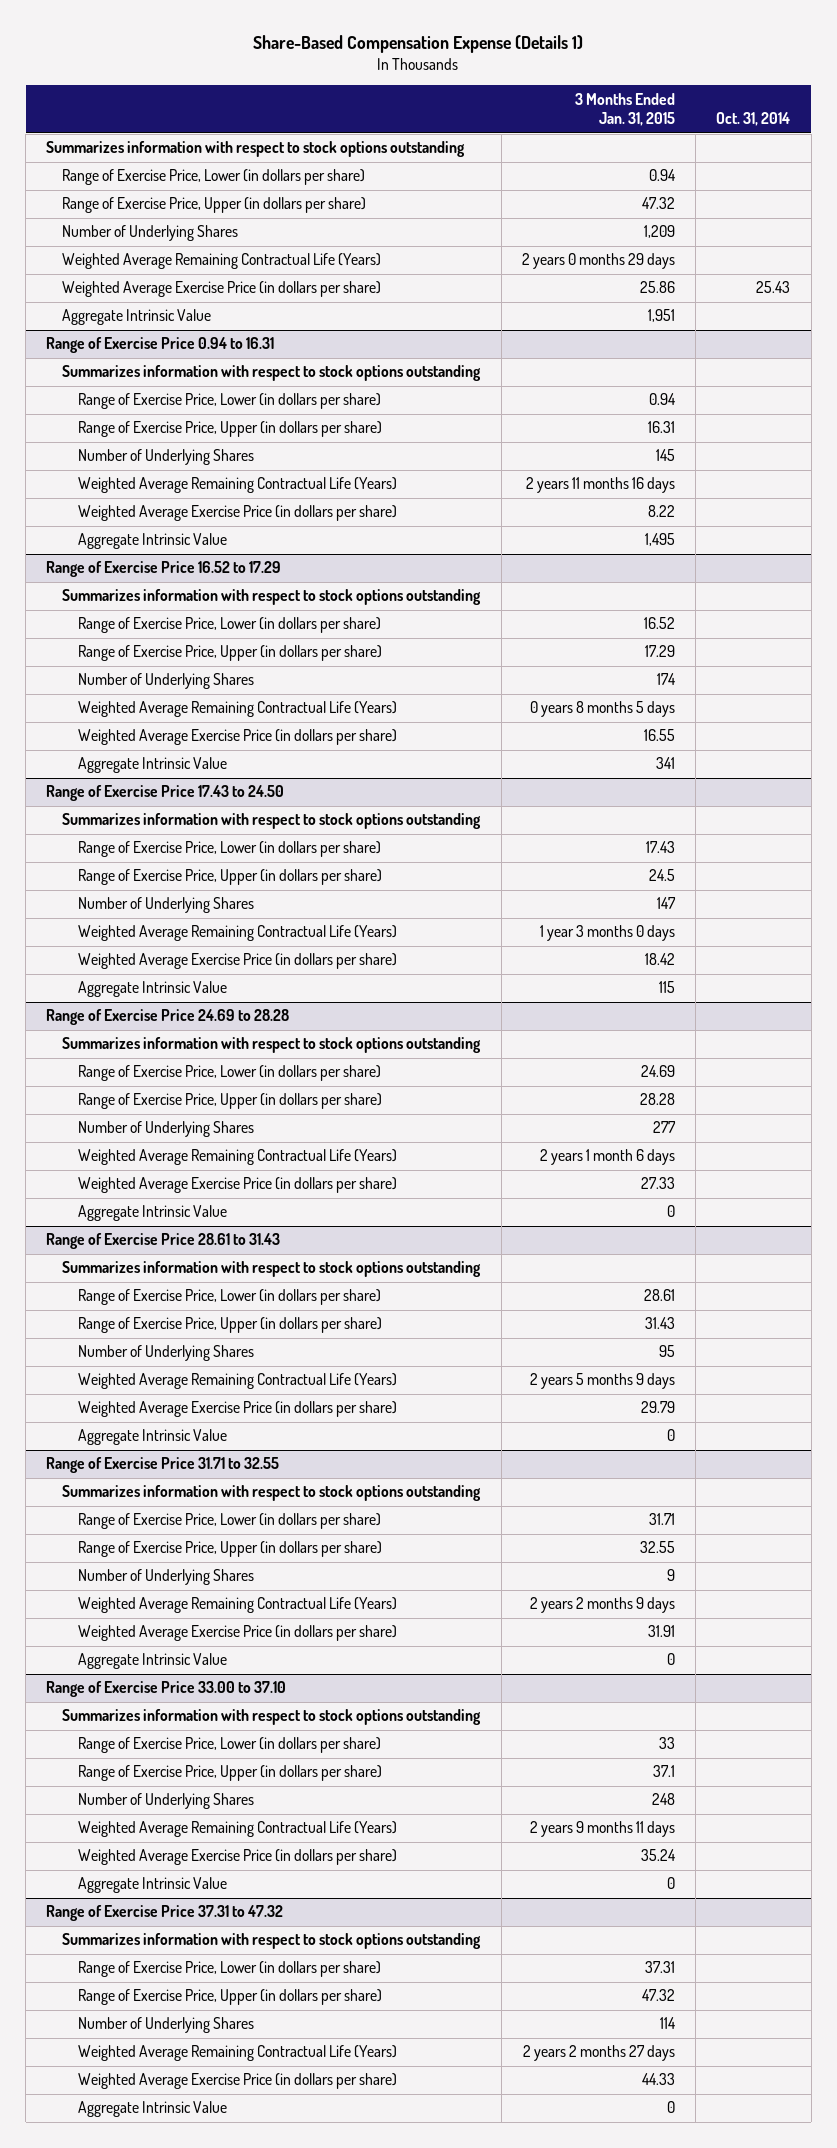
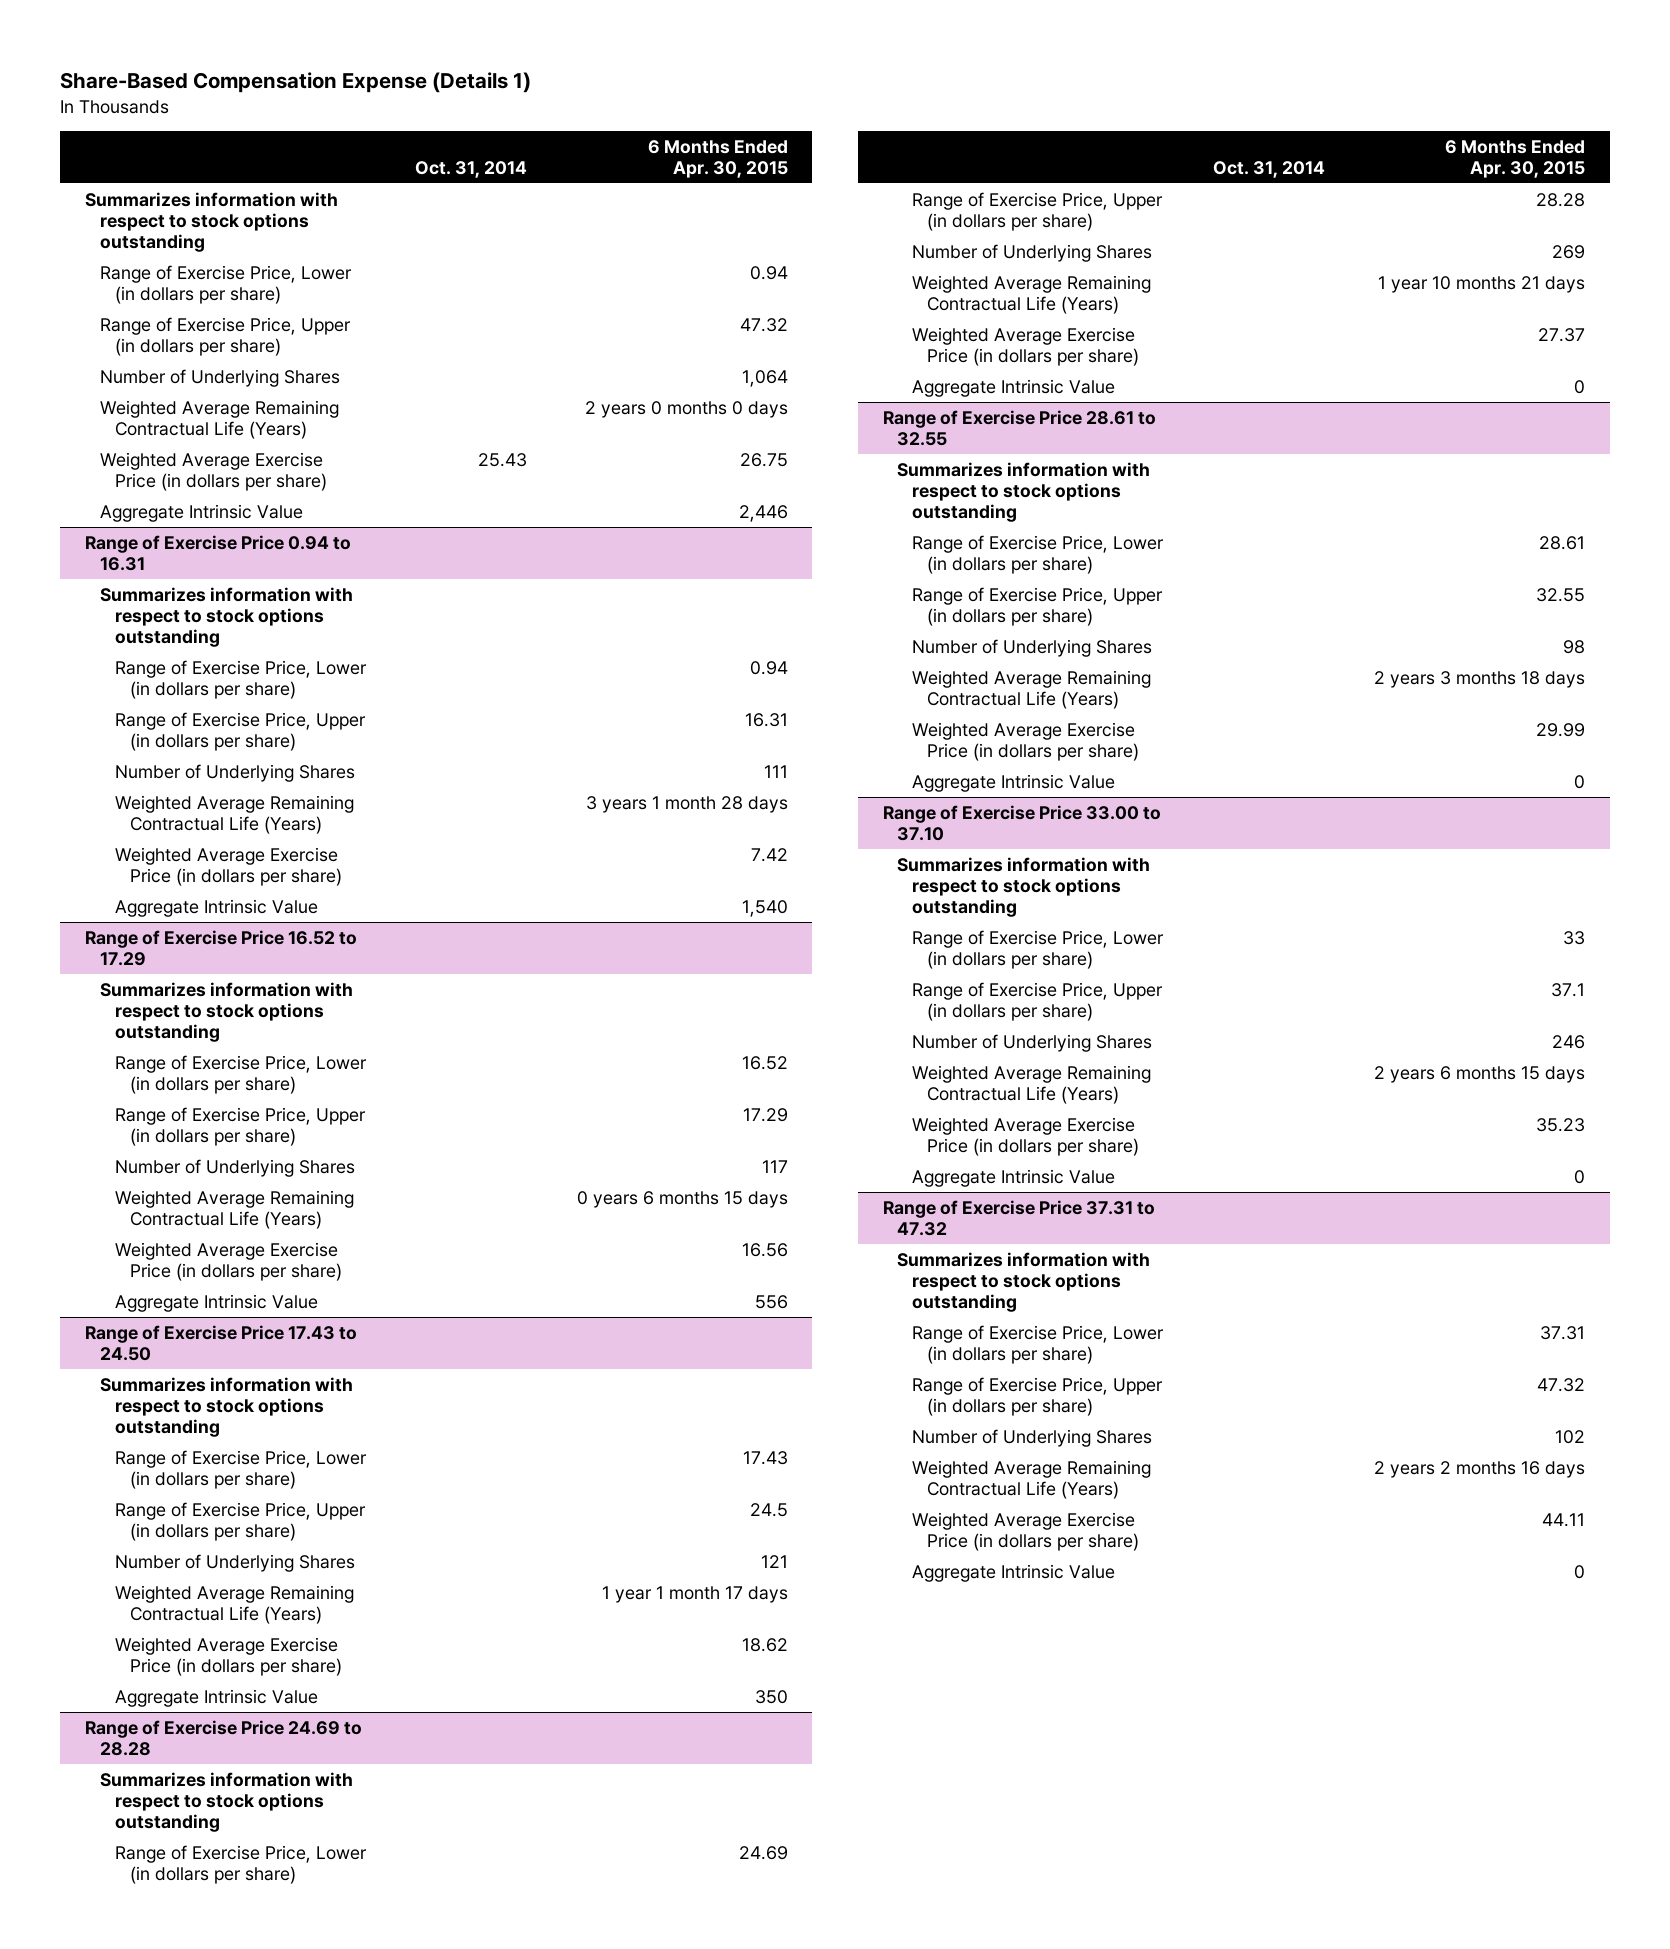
[574,92,675,127] 3 Months Ended Jan. 31, 2015 -> none
none -> [647,140,788,178] 6 Months Ended Apr. 30, 2015
[46,1233,281,1250] Range of Exercise Price 28.61 to 31.43 -> [882,409,1156,446] Range of Exercise Price 28.61 to 32.55
[46,1457,280,1474] Range of Exercise Price 31.71 to 32.55 -> none
[62,1485,482,1502] Summarizes information with respect to stock options outstanding -> none
[78,1513,382,1530] Range of Exercise Price, Lower (in dollars per share) -> none
[78,1541,383,1558] Range of Exercise Price, Upper (in dollars per share) -> none
[78,1569,255,1586] Number of Underlying Shares -> none
[78,1597,398,1614] Weighted Average Remaining Contractual Life (Years) -> none
[78,1625,398,1642] Weighted Average Exercise Price (in dollars per share) -> none
[78,1653,228,1670] Aggregate Intrinsic Value -> none

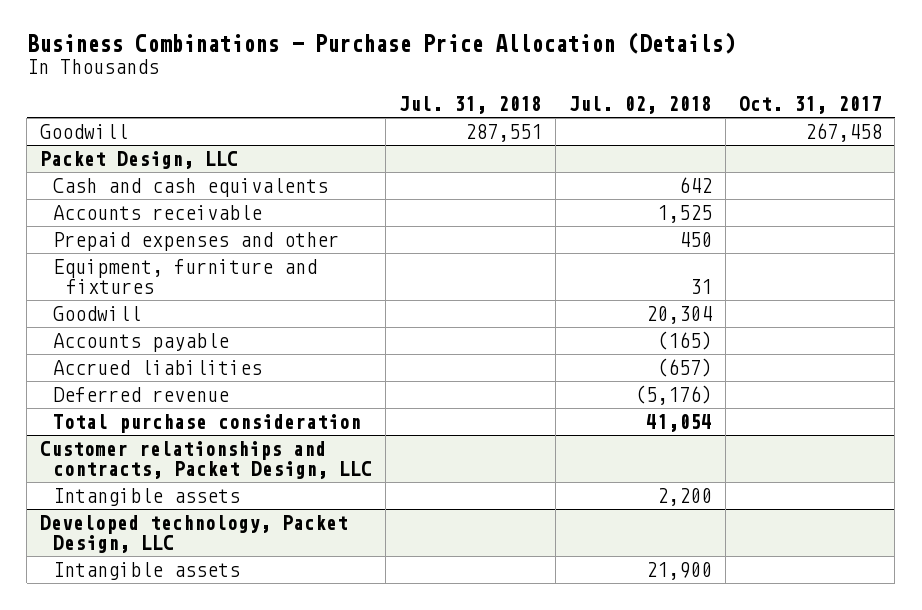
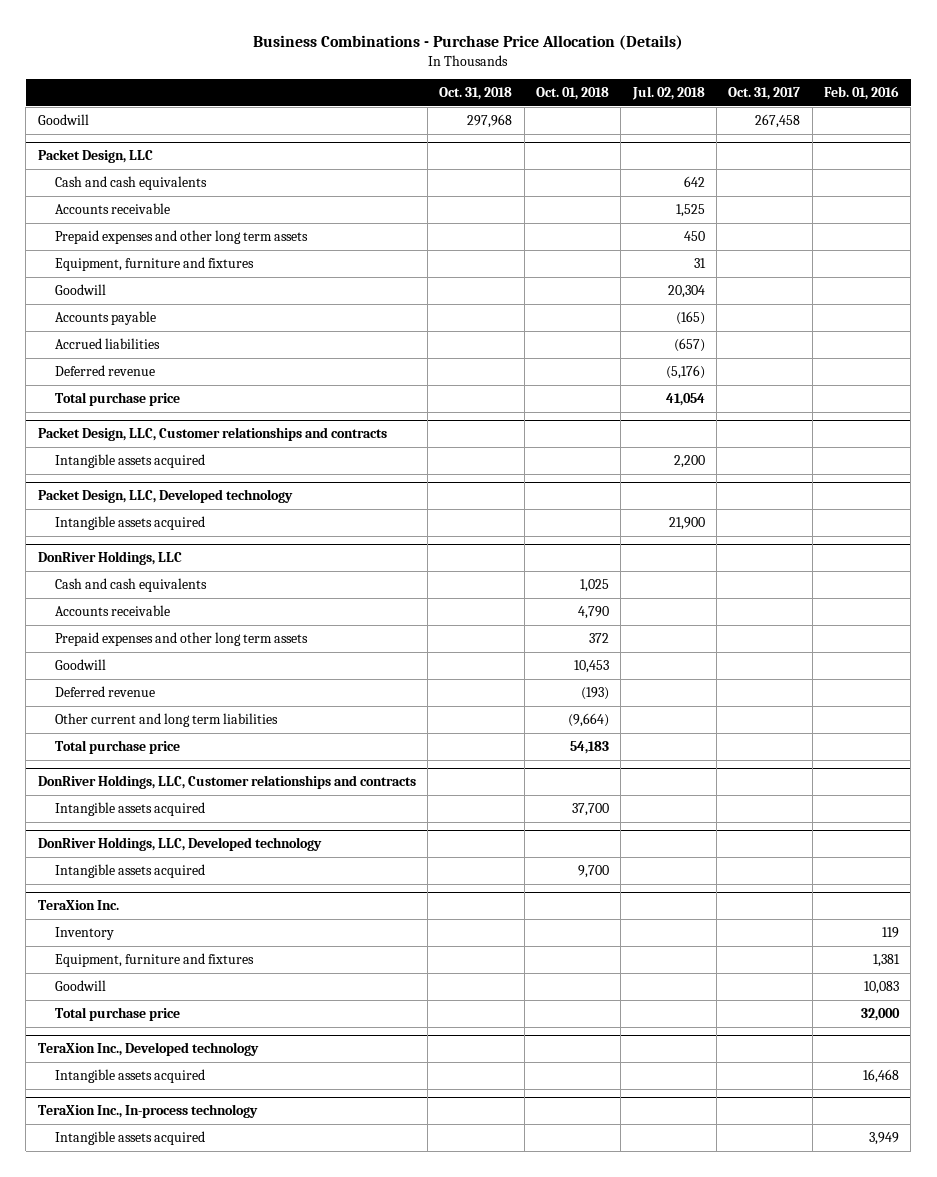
[398,95,542,114] Jul. 31, 2018 -> none
none -> [439,87,513,101] Oct. 31, 2018
none -> [535,87,609,101] Oct. 01, 2018
none -> [823,86,899,101] Feb. 01, 2016
[53,232,340,252] Prepaid expenses and other -> [54,229,308,244] Prepaid expenses and other long term assets
[53,414,362,434] Total purchase consideration -> [54,391,180,406] Total purchase price
[40,441,373,479] Customer relationships and contracts, Packet Design, LLC -> [37,427,387,442] Packet Design, LLC, Customer relationships and contracts
[53,488,241,507] Intangible assets -> [54,453,205,468] Intangible assets acquired
[40,515,349,553] Developed technology, Packet Design, LLC -> [37,489,293,504] Packet Design, LLC, Developed technology
[53,562,241,581] Intangible assets -> [54,515,205,530] Intangible assets acquired
none -> [37,551,182,566] DonRiver Holdings, LLC
none -> [54,577,207,592] Cash and cash equivalents
none -> [54,604,170,616] Accounts receivable
none -> [54,631,308,646] Prepaid expenses and other long term assets
none -> [54,658,106,670] Goodwill
none -> [54,685,155,697] Deferred revenue
none -> [54,712,278,727] Other current and long term liabilities
none -> [54,739,180,754] Total purchase price
none -> [37,775,416,790] DonRiver Holdings, LLC, Customer relationships and contracts
none -> [54,801,205,816] Intangible assets acquired
none -> [37,837,322,852] DonRiver Holdings, LLC, Developed technology
none -> [54,863,205,878] Intangible assets acquired
none -> [37,900,119,911] TeraXion Inc.
none -> [54,926,114,940] Inventory
none -> [54,952,254,967] Equipment, furniture and fixtures
none -> [54,979,106,991] Goodwill
none -> [54,1006,180,1021] Total purchase price
none -> [37,1042,259,1057] TeraXion Inc., Developed technology
none -> [54,1068,205,1083] Intangible assets acquired
none -> [37,1104,258,1119] TeraXion Inc., In-process technology
none -> [54,1130,205,1145] Intangible assets acquired

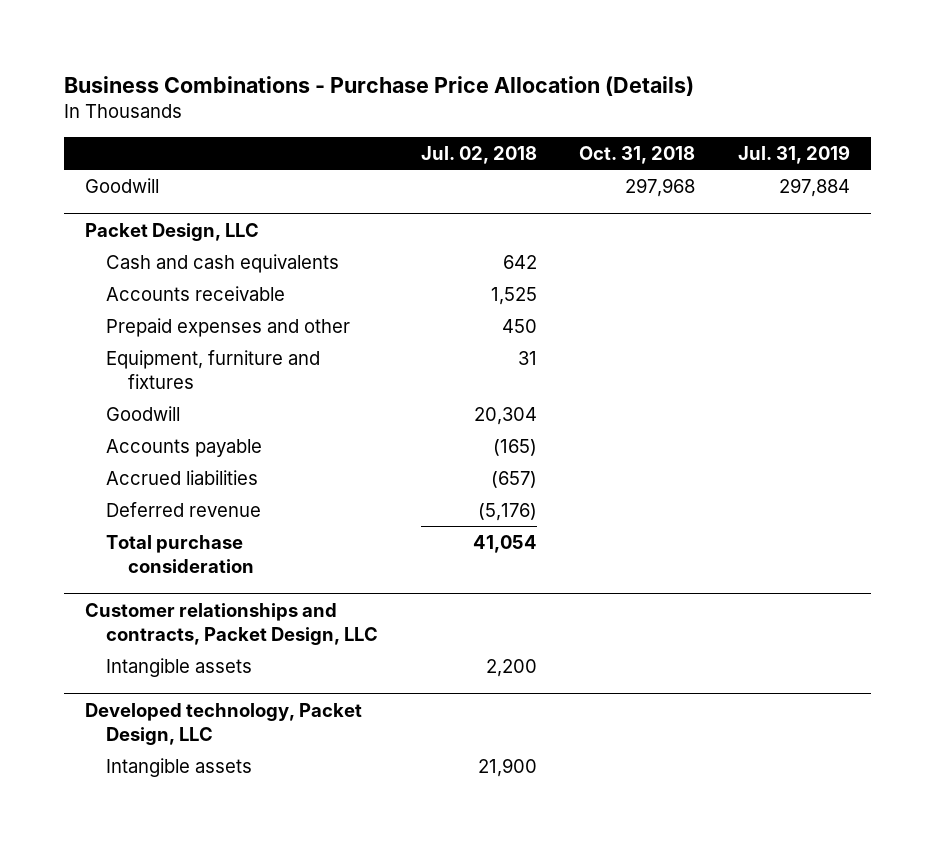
[535,87,609,101] Oct. 01, 2018 -> none
[728,87,801,101] Oct. 31, 2017 -> none
[823,86,899,101] Feb. 01, 2016 -> none
none -> [738,144,851,164] Jul. 31, 2019
[54,229,308,244] Prepaid expenses and other long term assets -> [106,318,351,338] Prepaid expenses and other
[37,551,182,566] DonRiver Holdings, LLC -> none
[54,577,207,592] Cash and cash equivalents -> none
[54,604,170,616] Accounts receivable -> none
[54,631,308,646] Prepaid expenses and other long term assets -> none
[54,658,106,670] Goodwill -> none
[54,685,155,697] Deferred revenue -> none
[54,712,278,727] Other current and long term liabilities -> none
[54,739,180,754] Total purchase price -> none
[37,775,416,790] DonRiver Holdings, LLC, Customer relationships and contracts -> none
[54,801,205,816] Intangible assets acquired -> none
[37,837,322,852] DonRiver Holdings, LLC, Developed technology -> none
[54,863,205,878] Intangible assets acquired -> none
[37,900,119,911] TeraXion Inc. -> none
[54,926,114,940] Inventory -> none
[54,952,254,967] Equipment, furniture and fixtures -> none
[54,979,106,991] Goodwill -> none
[54,1006,180,1021] Total purchase price -> none
[37,1042,259,1057] TeraXion Inc., Developed technology -> none
[54,1068,205,1083] Intangible assets acquired -> none
[37,1104,258,1119] TeraXion Inc., In-process technology -> none
[54,1130,205,1145] Intangible assets acquired -> none
[54,391,180,406] Total purchase price -> [106,535,254,574] Total purchase consideration
[37,427,387,442] Packet Design, LLC, Customer relationships and contracts -> [84,603,379,645] Customer relationships and contracts, Packet Design, LLC
[54,453,205,468] Intangible assets acquired -> [106,658,253,678] Intangible assets
[37,489,293,504] Packet Design, LLC, Developed technology -> [84,703,362,745] Developed technology, Packet Design, LLC
[54,515,205,530] Intangible assets acquired -> [106,758,253,778] Intangible assets

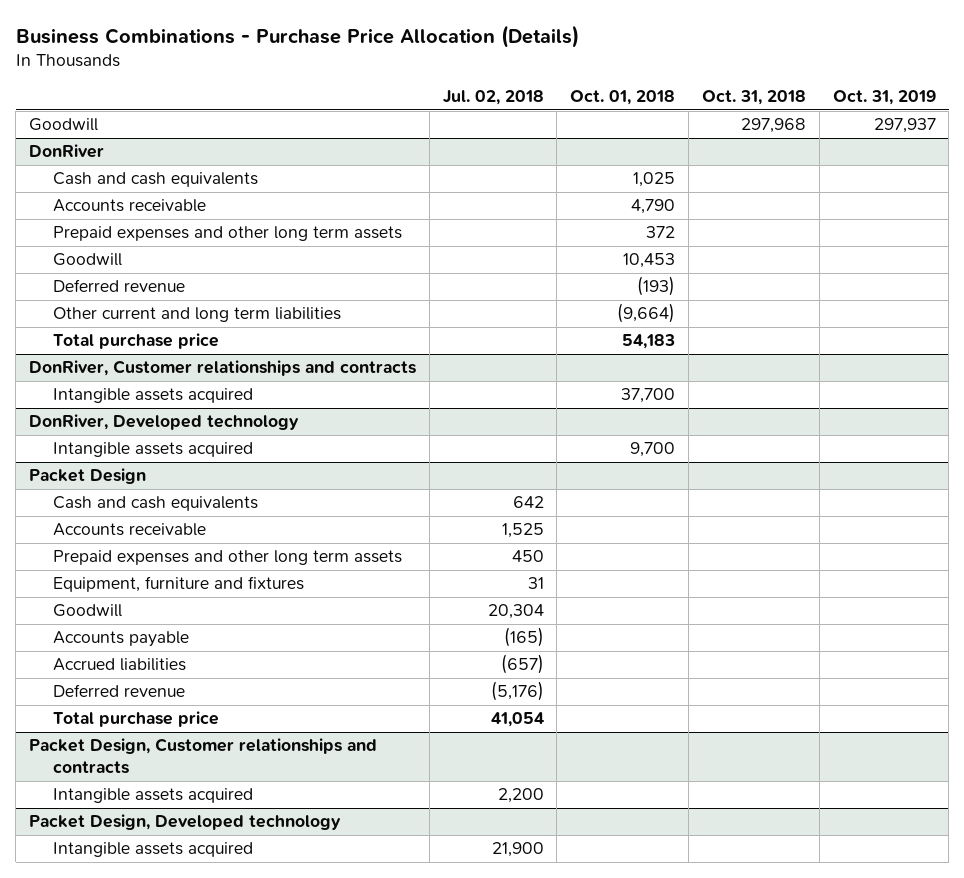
[738,144,851,164] Jul. 31, 2019 -> none
none -> [570,90,676,106] Oct. 01, 2018
none -> [832,90,936,106] Oct. 31, 2019
none -> [28,144,104,159] DonRiver
none -> [53,172,259,188] Cash and cash equivalents
none -> [53,199,207,213] Accounts receivable
none -> [53,226,403,242] Prepaid expenses and other long term assets
none -> [53,253,123,267] Goodwill
none -> [53,279,186,293] Deferred revenue
none -> [53,307,342,323] Other current and long term liabilities
none -> [53,333,220,350] Total purchase price
none -> [28,360,416,377] DonRiver, Customer relationships and contracts
none -> [53,388,254,404] Intangible assets acquired
none -> [28,414,299,431] DonRiver, Developed technology
none -> [53,442,254,458] Intangible assets acquired
[84,223,259,242] Packet Design, LLC -> [28,468,146,485] Packet Design
[106,318,351,338] Prepaid expenses and other -> [53,550,403,566] Prepaid expenses and other long term assets
[106,535,254,574] Total purchase consideration -> [53,711,220,728] Total purchase price
[84,603,379,645] Customer relationships and contracts, Packet Design, LLC -> [28,738,377,775] Packet Design, Customer relationships and contracts
[106,658,253,678] Intangible assets -> [53,788,254,804] Intangible assets acquired
[84,703,362,745] Developed technology, Packet Design, LLC -> [28,814,341,831] Packet Design, Developed technology
[106,758,253,778] Intangible assets -> [53,842,254,858] Intangible assets acquired

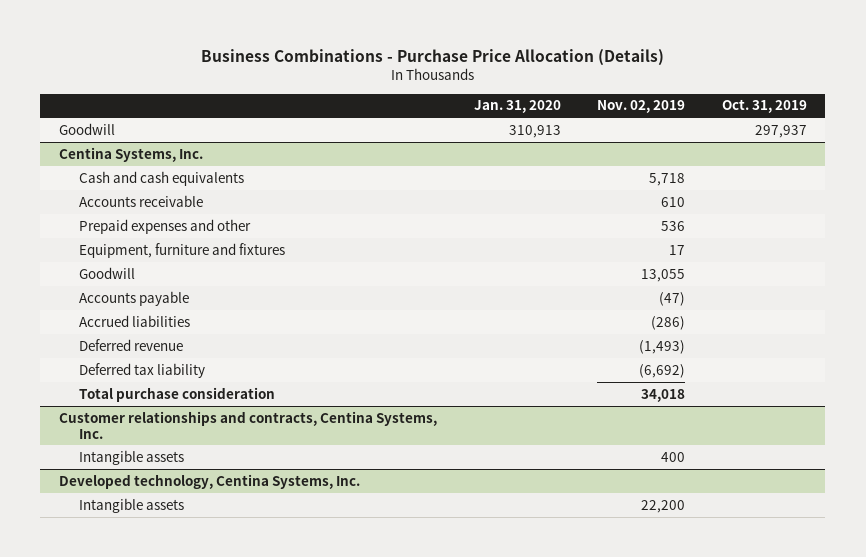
[442,90,544,106] Jul. 02, 2018 -> none
[570,90,676,106] Oct. 01, 2018 -> none
[701,90,806,106] Oct. 31, 2018 -> none
none -> [473,100,561,114] Jan. 31, 2020
none -> [597,100,686,114] Nov. 02, 2019
[28,144,104,159] DonRiver -> none
[53,172,259,188] Cash and cash equivalents -> none
[53,199,207,213] Accounts receivable -> none
[53,226,403,242] Prepaid expenses and other long term assets -> none
[53,253,123,267] Goodwill -> none
[53,279,186,293] Deferred revenue -> none
[53,307,342,323] Other current and long term liabilities -> none
[53,333,220,350] Total purchase price -> none
[28,414,299,431] DonRiver, Developed technology -> none
[53,442,254,458] Intangible assets acquired -> none
[28,468,146,485] Packet Design -> none
[53,496,259,512] Cash and cash equivalents -> none
[53,523,207,537] Accounts receivable -> none
[53,550,403,566] Prepaid expenses and other long term assets -> none
[53,576,305,593] Equipment, furniture and fixtures -> none
[53,604,123,618] Goodwill -> none
[53,631,190,648] Accounts payable -> none
[53,658,187,672] Accrued liabilities -> none
[53,684,186,698] Deferred revenue -> none
[53,711,220,728] Total purchase price -> none
[28,738,377,775] Packet Design, Customer relationships and contracts -> none
[53,788,254,804] Intangible assets acquired -> none
[28,814,341,831] Packet Design, Developed technology -> none
[53,842,254,858] Intangible assets acquired -> none
none -> [58,146,203,162] Centina Systems, Inc.
none -> [79,170,245,186] Cash and cash equivalents
none -> [79,194,204,207] Accounts receivable
none -> [79,218,252,234] Prepaid expenses and other
none -> [79,242,286,258] Equipment, furniture and fixtures
none -> [79,266,136,279] Goodwill
none -> [79,290,190,306] Accounts payable
none -> [79,314,191,327] Accrued liabilities
none -> [79,338,184,351] Deferred revenue
none -> [79,362,206,378] Deferred tax liability
none -> [79,386,276,402] Total purchase consideration
[28,360,416,377] DonRiver, Customer relationships and contracts -> [58,410,437,439] Customer relationships and contracts, Centina Systems, Inc.
[53,388,254,404] Intangible assets acquired -> [79,449,185,465] Intangible assets
none -> [58,473,360,489] Developed technology, Centina Systems, Inc.
none -> [79,497,185,513] Intangible assets

